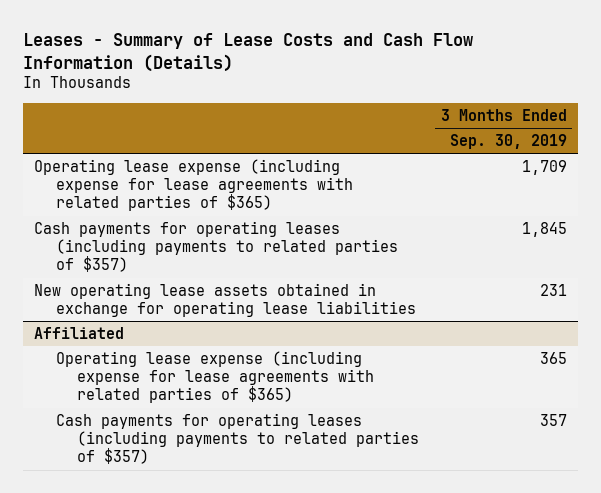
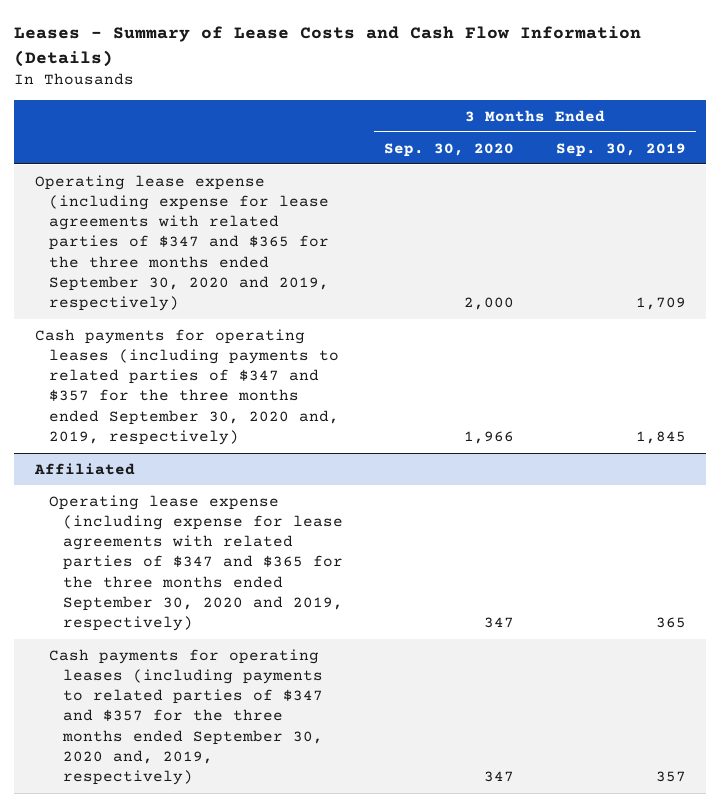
none -> [384,142,515,157] Sep. 30, 2020
[34,282,416,318] New operating lease assets obtained in exchange for operating lease liabilities -> none
[34,158,353,212] Operating lease expense (including expense for lease agreements with related parties of $365) -> [34,174,329,312] Operating lease expense (including expense for lease agreements with related parties of $347 and $365 for the three months ended September 30, 2020 and 2019, respectively)
[34,220,398,273] Cash payments for operating leases (including payments to related parties of $357) -> [34,328,339,446] Cash payments for operating leases (including payments to related parties of $347 and $357 for the three months ended September 30, 2020 and, 2019, respectively)
[55,350,375,404] Operating lease expense (including expense for lease agreements with related parties of $365) -> [48,494,343,632] Operating lease expense (including expense for lease agreements with related parties of $347 and $365 for the three months ended September 30, 2020 and 2019, respectively)
[55,412,420,465] Cash payments for operating leases (including payments to related parties of $357) -> [48,648,323,786] Cash payments for operating leases (including payments to related parties of $347 and $357 for the three months ended September 30, 2020 and, 2019, respectively)

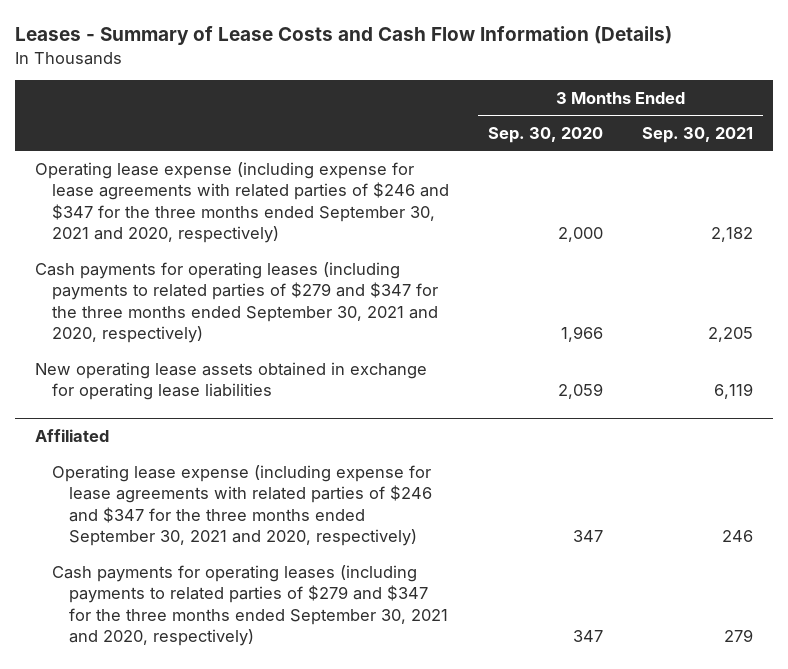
[555,142,686,157] Sep. 30, 2019 -> none
none -> [642,126,754,143] Sep. 30, 2021
[34,174,329,312] Operating lease expense (including expense for lease agreements with related parties of $347 and $365 for the three months ended September 30, 2020 and 2019, respectively) -> [34,161,449,244] Operating lease expense (including expense for lease agreements with related parties of $246 and $347 for the three months ended September 30, 2021 and 2020, respectively)
[34,328,339,446] Cash payments for operating leases (including payments to related parties of $347 and $357 for the three months ended September 30, 2020 and, 2019, respectively) -> [34,261,438,344] Cash payments for operating leases (including payments to related parties of $279 and $347 for the three months ended September 30, 2021 and 2020, respectively)
none -> [34,361,427,401] New operating lease assets obtained in exchange for operating lease liabilities
[48,494,343,632] Operating lease expense (including expense for lease agreements with related parties of $347 and $365 for the three months ended September 30, 2020 and 2019, respectively) -> [51,464,432,547] Operating lease expense (including expense for lease agreements with related parties of $246 and $347 for the three months ended September 30, 2021 and 2020, respectively)
[48,648,323,786] Cash payments for operating leases (including payments to related parties of $347 and $357 for the three months ended September 30, 2020 and, 2019, respectively) -> [51,564,448,647] Cash payments for operating leases (including payments to related parties of $279 and $347 for the three months ended September 30, 2021 and 2020, respectively)

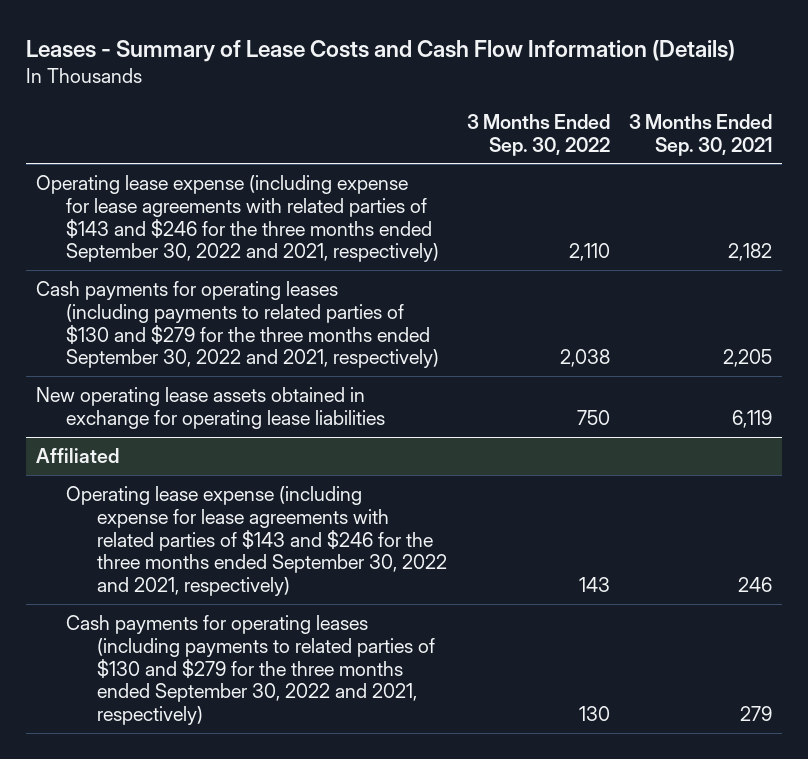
[488,126,604,143] Sep. 30, 2020 -> none
none -> [466,113,610,156] 3 Months Ended Sep. 30, 2022
[34,161,449,244] Operating lease expense (including expense for lease agreements with related parties of $246 and $347 for the three months ended September 30, 2021 and 2020, respectively) -> [36,175,440,263] Operating lease expense (including expense for lease agreements with related parties of $143 and $246 for the three months ended September 30, 2022 and 2021, respectively)
[34,261,438,344] Cash payments for operating leases (including payments to related parties of $279 and $347 for the three months ended September 30, 2021 and 2020, respectively) -> [36,281,440,369] Cash payments for operating leases (including payments to related parties of $130 and $279 for the three months ended September 30, 2022 and 2021, respectively)
[51,464,432,547] Operating lease expense (including expense for lease agreements with related parties of $246 and $347 for the three months ended September 30, 2021 and 2020, respectively) -> [66,486,447,597] Operating lease expense (including expense for lease agreements with related parties of $143 and $246 for the three months ended September 30, 2022 and 2021, respectively)
[51,564,448,647] Cash payments for operating leases (including payments to related parties of $279 and $347 for the three months ended September 30, 2021 and 2020, respectively) -> [66,615,435,726] Cash payments for operating leases (including payments to related parties of $130 and $279 for the three months ended September 30, 2022 and 2021, respectively)

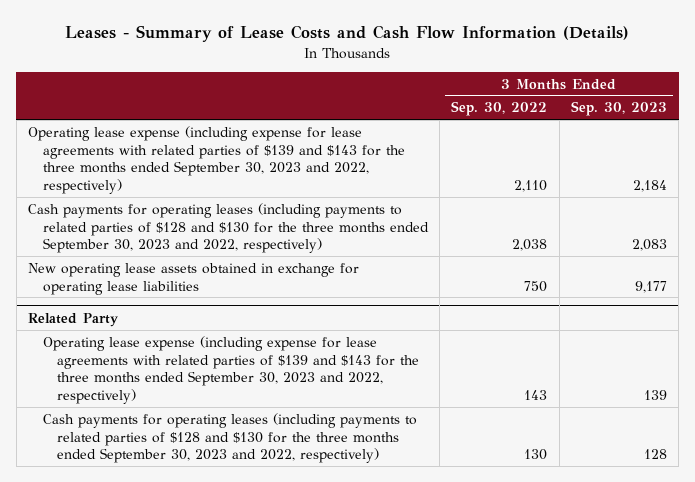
[629,113,773,156] 3 Months Ended Sep. 30, 2021 -> none
none -> [570,101,667,117] Sep. 30, 2023
[36,175,440,263] Operating lease expense (including expense for lease agreements with related parties of $143 and $246 for the three months ended September 30, 2022 and 2021, respectively) -> [28,125,405,195] Operating lease expense (including expense for lease agreements with related parties of $139 and $143 for the three months ended September 30, 2023 and 2022, respectively)
[36,281,440,369] Cash payments for operating leases (including payments to related parties of $130 and $279 for the three months ended September 30, 2022 and 2021, respectively) -> [28,202,429,254] Cash payments for operating leases (including payments to related parties of $128 and $130 for the three months ended September 30, 2023 and 2022, respectively)
[36,448,120,464] Affiliated -> none
none -> [28,312,119,327] Related Party
[66,486,447,597] Operating lease expense (including expense for lease agreements with related parties of $143 and $246 for the three months ended September 30, 2022 and 2021, respectively) -> [42,335,420,405] Operating lease expense (including expense for lease agreements with related parties of $139 and $143 for the three months ended September 30, 2023 and 2022, respectively)
[66,615,435,726] Cash payments for operating leases (including payments to related parties of $130 and $279 for the three months ended September 30, 2022 and 2021, respectively) -> [42,412,417,464] Cash payments for operating leases (including payments to related parties of $128 and $130 for the three months ended September 30, 2023 and 2022, respectively)

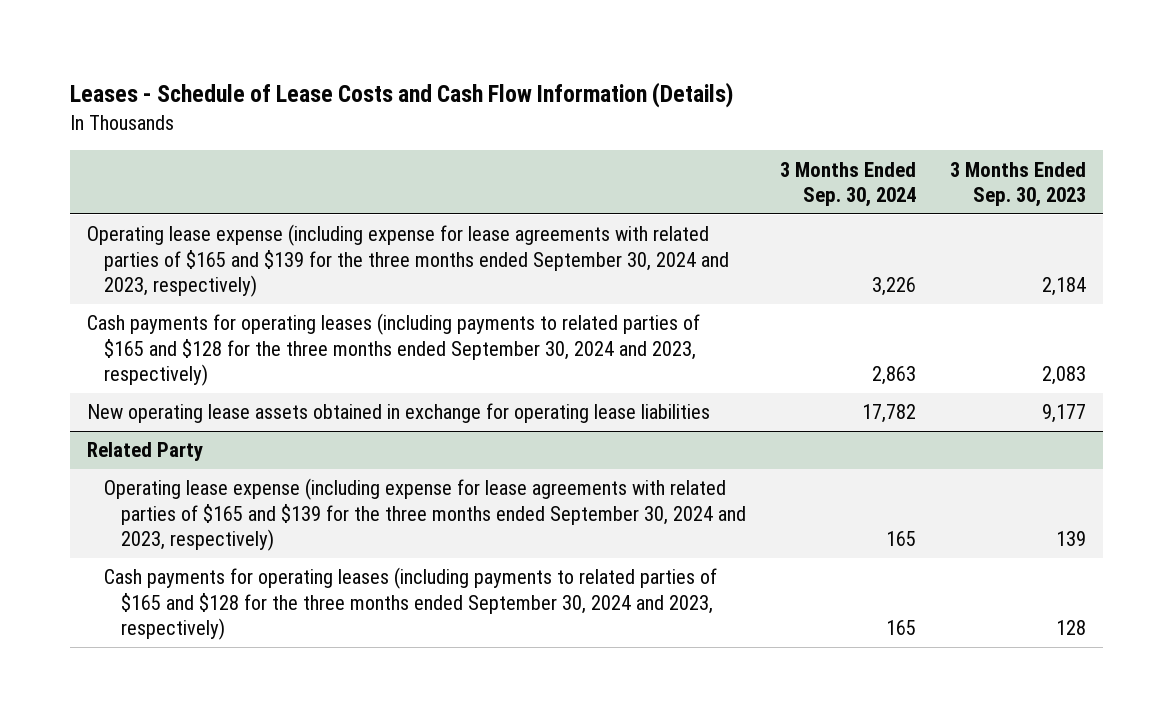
[65,25,630,43] Leases - Summary of Lease Costs and Cash Flow Information (Details) -> [69,81,733,108] Leases - Schedule of Lease Costs and Cash Flow Information (Details)
[451,101,548,117] Sep. 30, 2022 -> none
none -> [779,161,916,208] 3 Months Ended Sep. 30, 2024
[28,125,405,195] Operating lease expense (including expense for lease agreements with related parties of $139 and $143 for the three months ended September 30, 2023 and 2022, respectively) -> [86,224,729,298] Operating lease expense (including expense for lease agreements with related parties of $165 and $139 for the three months ended September 30, 2024 and 2023, respectively)
[28,202,429,254] Cash payments for operating leases (including payments to related parties of $128 and $130 for the three months ended September 30, 2023 and 2022, respectively) -> [86,313,700,387] Cash payments for operating leases (including payments to related parties of $165 and $128 for the three months ended September 30, 2024 and 2023, respectively)
[42,335,420,405] Operating lease expense (including expense for lease agreements with related parties of $139 and $143 for the three months ended September 30, 2023 and 2022, respectively) -> [103,478,746,552] Operating lease expense (including expense for lease agreements with related parties of $165 and $139 for the three months ended September 30, 2024 and 2023, respectively)
[42,412,417,464] Cash payments for operating leases (including payments to related parties of $128 and $130 for the three months ended September 30, 2023 and 2022, respectively) -> [103,567,717,641] Cash payments for operating leases (including payments to related parties of $165 and $128 for the three months ended September 30, 2024 and 2023, respectively)

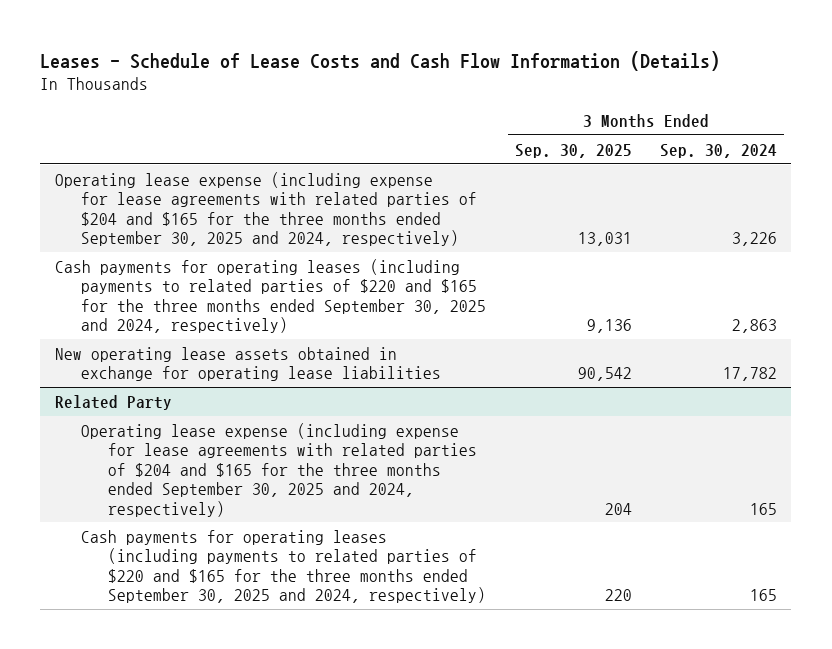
[950,161,1087,208] 3 Months Ended Sep. 30, 2023 -> none
none -> [514,143,632,158] Sep. 30, 2025
[86,224,729,298] Operating lease expense (including expense for lease agreements with related parties of $165 and $139 for the three months ended September 30, 2024 and 2023, respectively) -> [54,171,478,247] Operating lease expense (including expense for lease agreements with related parties of $204 and $165 for the three months ended September 30, 2025 and 2024, respectively)
[86,313,700,387] Cash payments for operating leases (including payments to related parties of $165 and $128 for the three months ended September 30, 2024 and 2023, respectively) -> [54,258,487,334] Cash payments for operating leases (including payments to related parties of $220 and $165 for the three months ended September 30, 2025 and 2024, respectively)
[103,478,746,552] Operating lease expense (including expense for lease agreements with related parties of $165 and $139 for the three months ended September 30, 2024 and 2023, respectively) -> [81,422,478,517] Operating lease expense (including expense for lease agreements with related parties of $204 and $165 for the three months ended September 30, 2025 and 2024, respectively)
[103,567,717,641] Cash payments for operating leases (including payments to related parties of $165 and $128 for the three months ended September 30, 2024 and 2023, respectively) -> [81,529,487,604] Cash payments for operating leases (including payments to related parties of $220 and $165 for the three months ended September 30, 2025 and 2024, respectively)

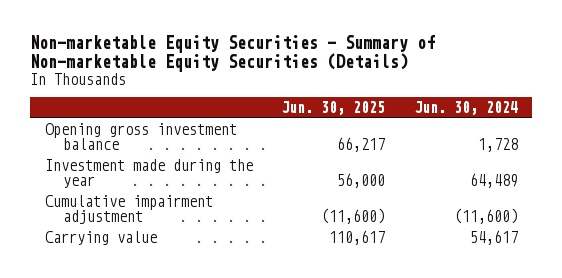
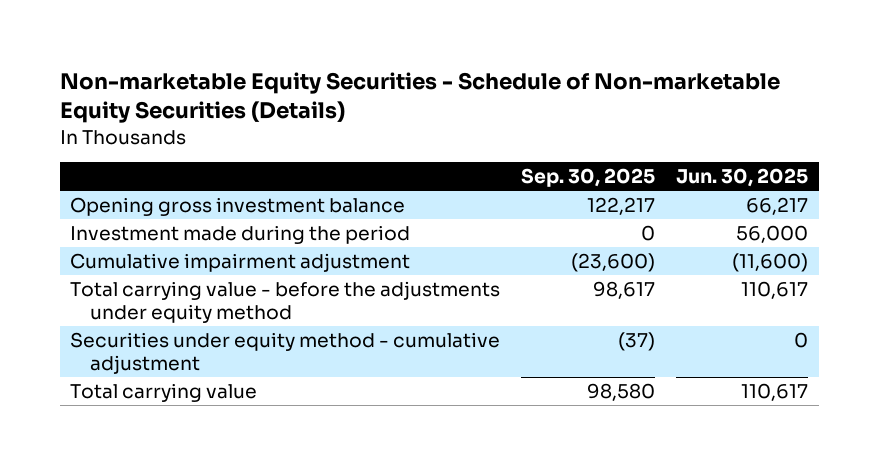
[30,35,436,73] Non-marketable Equity Securities - Summary of Non-marketable Equity Securities (Details) -> [59,71,780,124] Non-marketable Equity Securities - Schedule of Non-marketable Equity Securities (Details)
[413,101,518,116] Jun. 30, 2024 -> none
none -> [521,168,656,188] Sep. 30, 2025
[44,158,253,189] Investment made during the year -> [70,224,411,244] Investment made during the period
[44,230,157,245] Carrying value -> [70,280,501,323] Total carrying value - before the adjustments under equity method
none -> [70,331,501,374] Securities under equity method - cumulative adjustment
none -> [70,382,258,402] Total carrying value

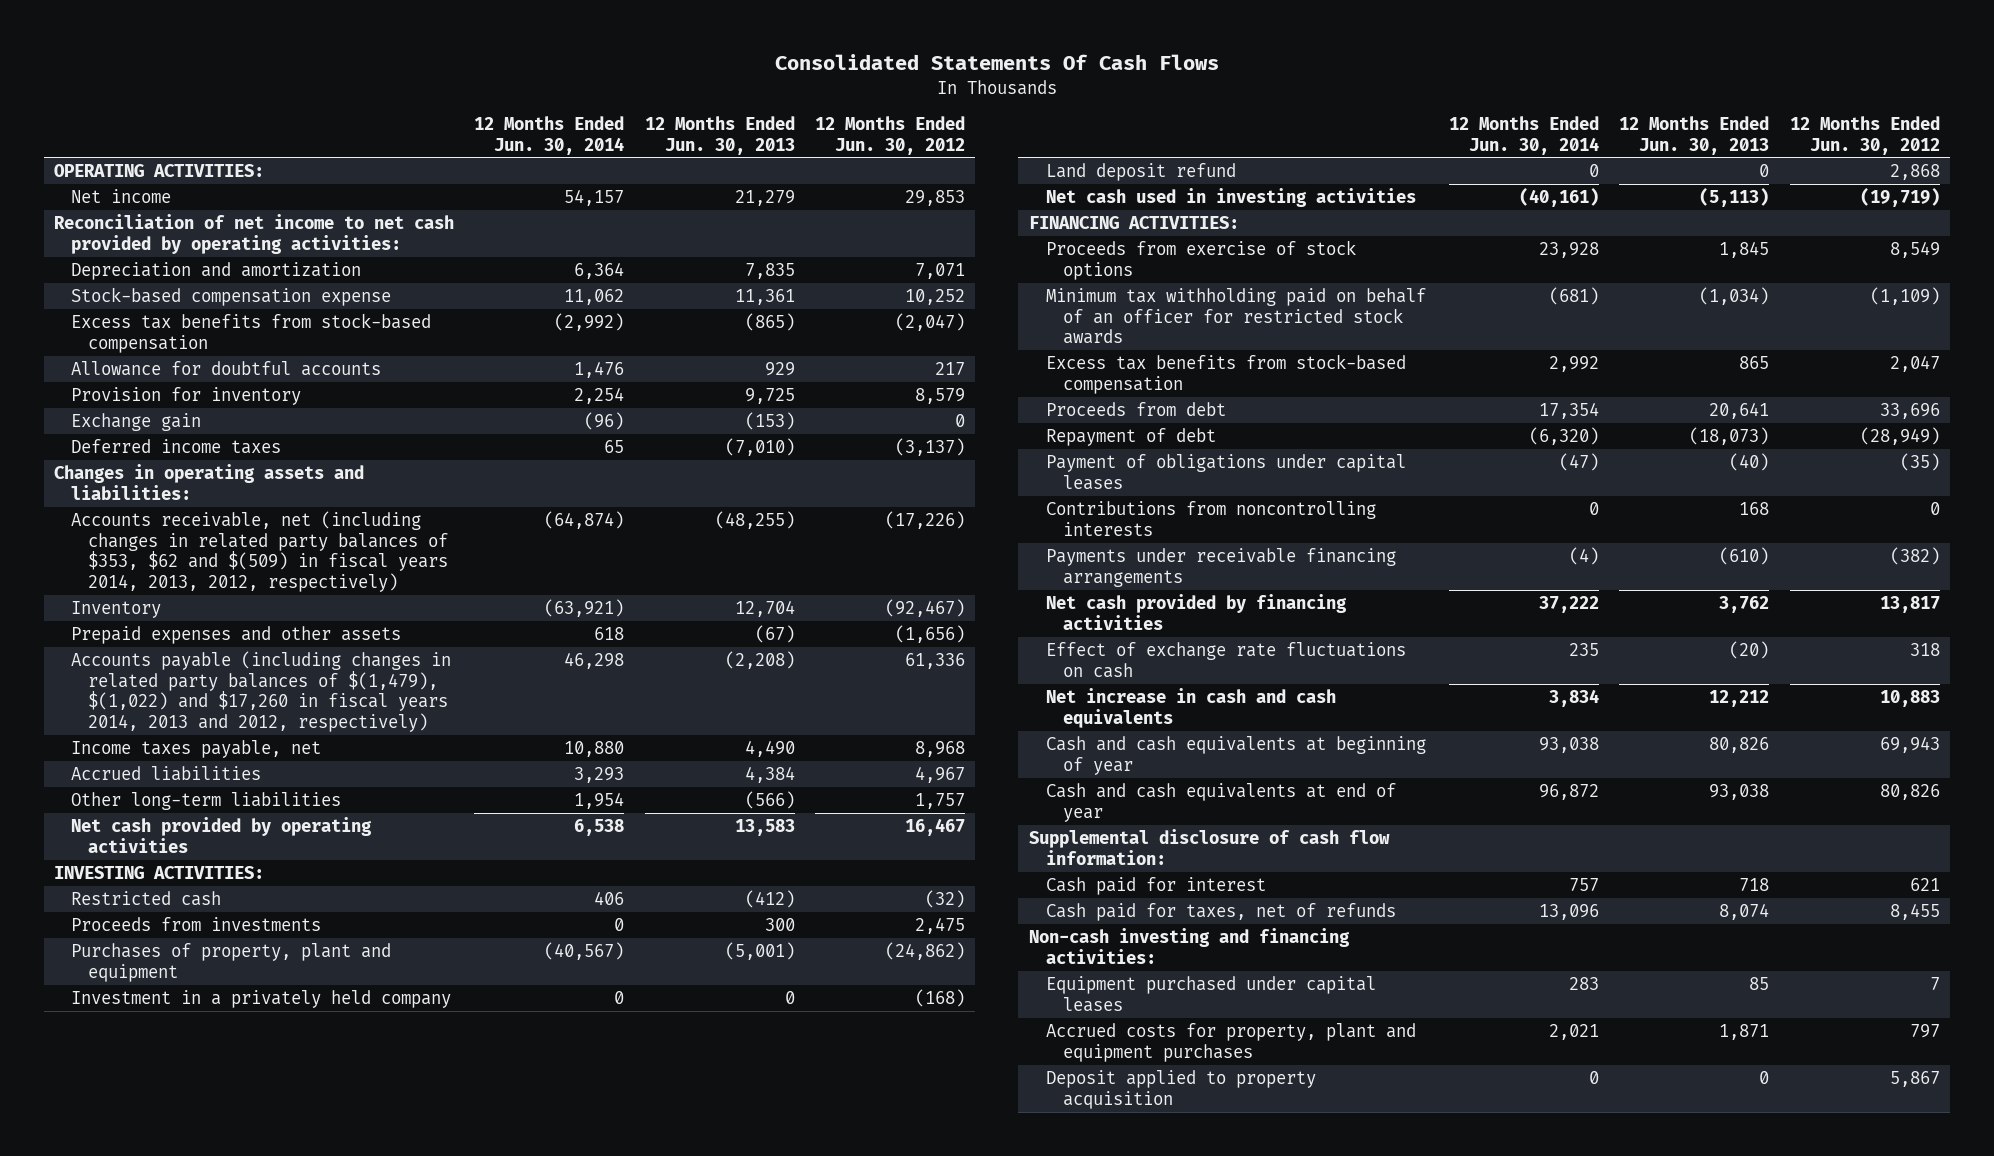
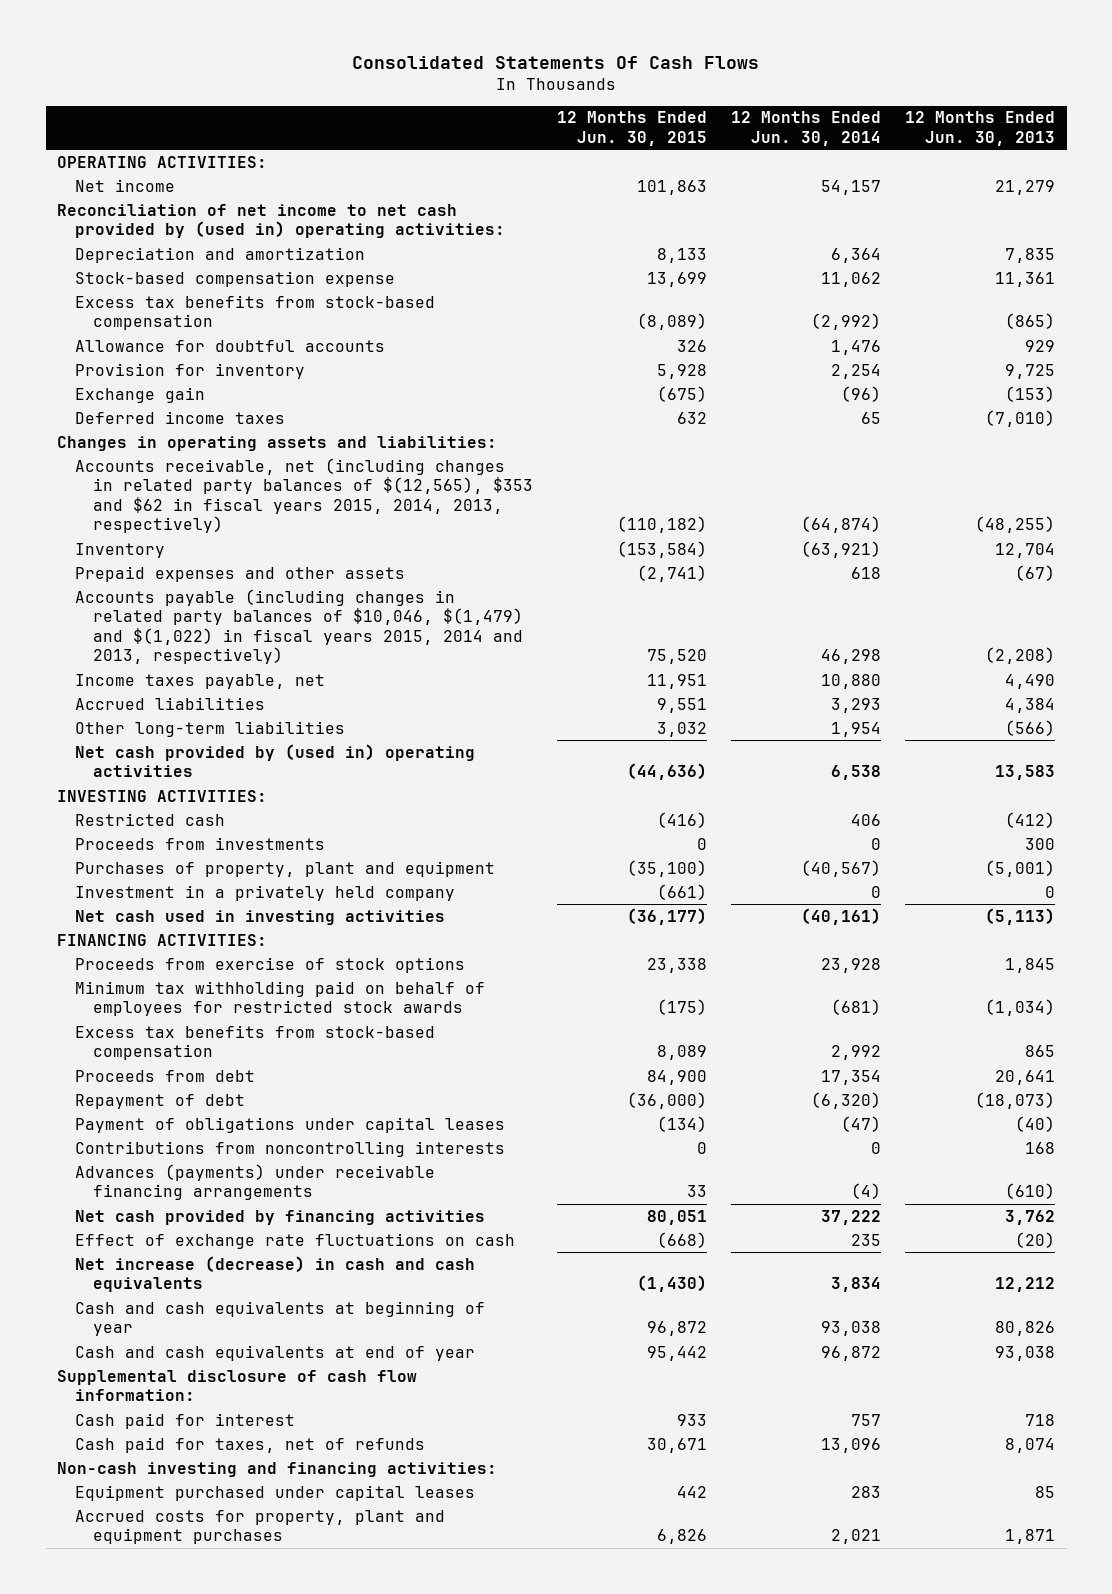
[815,115,966,155] 12 Months Ended Jun. 30, 2012 -> none
none -> [557,111,708,146] 12 Months Ended Jun. 30, 2015
[53,213,454,254] Reconciliation of net income to net cash provided by operating activities: -> [57,203,506,239] Reconciliation of net income to net cash provided by (used in) operating activities:
[70,510,448,592] Accounts receivable, net (including changes in related party balances of $353, $62 and $(509) in fiscal years 2014, 2013, 2012, respectively) -> [75,457,534,534] Accounts receivable, net (including changes in related party balances of $(12,565), $353 and $62 in fiscal years 2015, 2014, 2013, respectively)
[70,650,451,732] Accounts payable (including changes in related party balances of $(1,479), $(1,022) and $17,260 in fiscal years 2014, 2013 and 2012, respectively) -> [75,588,524,665] Accounts payable (including changes in related party balances of $10,046, $(1,479) and $(1,022) in fiscal years 2015, 2014 and 2013, respectively)
[70,816,372,853] Net cash provided by operating activities -> [75,743,476,778] Net cash provided by (used in) operating activities
[1045,162,1236,181] Land deposit refund -> none
[1045,287,1426,345] Minimum tax withholding paid on behalf of an officer for restricted stock awards -> [75,980,486,1017] Minimum tax withholding paid on behalf of employees for restricted stock awards
[1045,547,1396,587] Payments under receivable financing arrangements -> [75,1163,436,1201] Advances (payments) under receivable financing arrangements
[1045,687,1336,728] Net increase in cash and cash equivalents -> [75,1255,476,1293] Net increase (decrease) in cash and cash equivalents
[1045,1069,1316,1109] Deposit applied to property acquisition -> none

